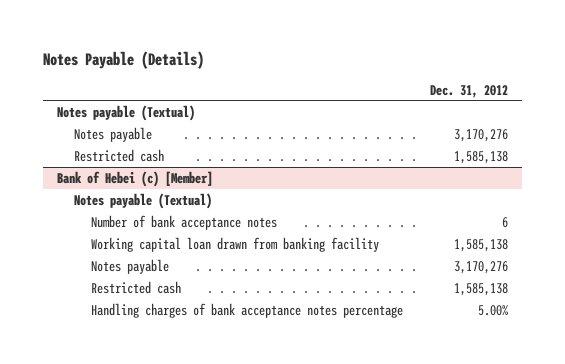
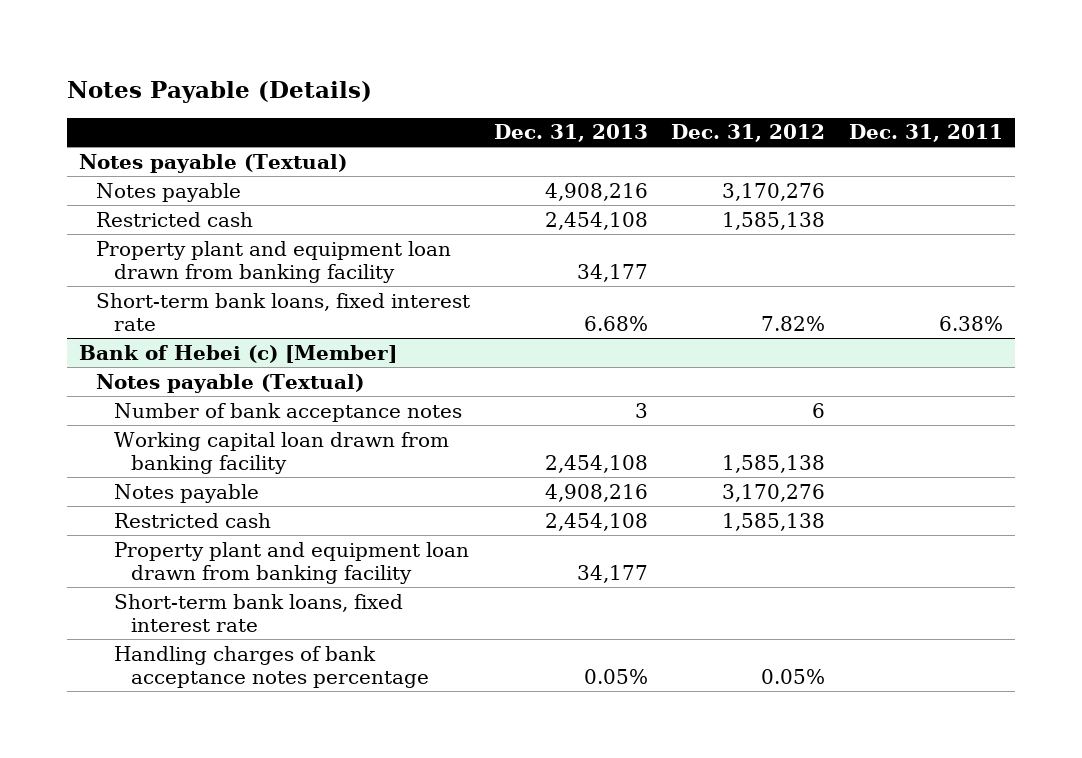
none -> [493,124,648,143] Dec. 31, 2013
none -> [849,124,1004,143] Dec. 31, 2011
none -> [96,240,452,283] Property plant and equipment loan drawn from banking facility
none -> [96,292,471,331] Short-term bank loans, fixed interest rate
none -> [113,541,469,584] Property plant and equipment loan drawn from banking facility
none -> [113,593,403,632] Short-term bank loans, fixed interest rate
[478,304,509,316] 5.00% -> [761,668,826,684] 0.05%

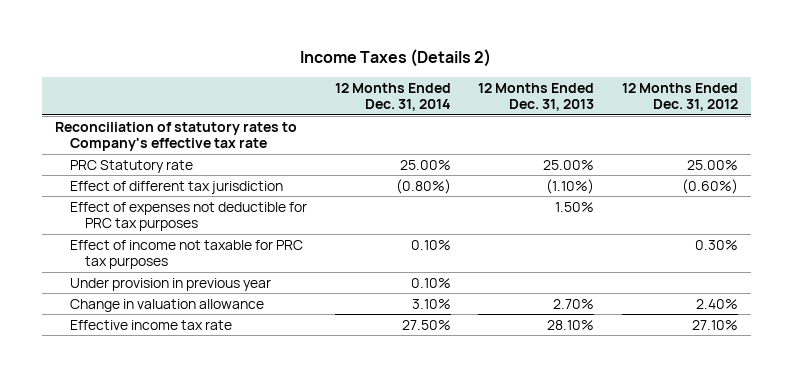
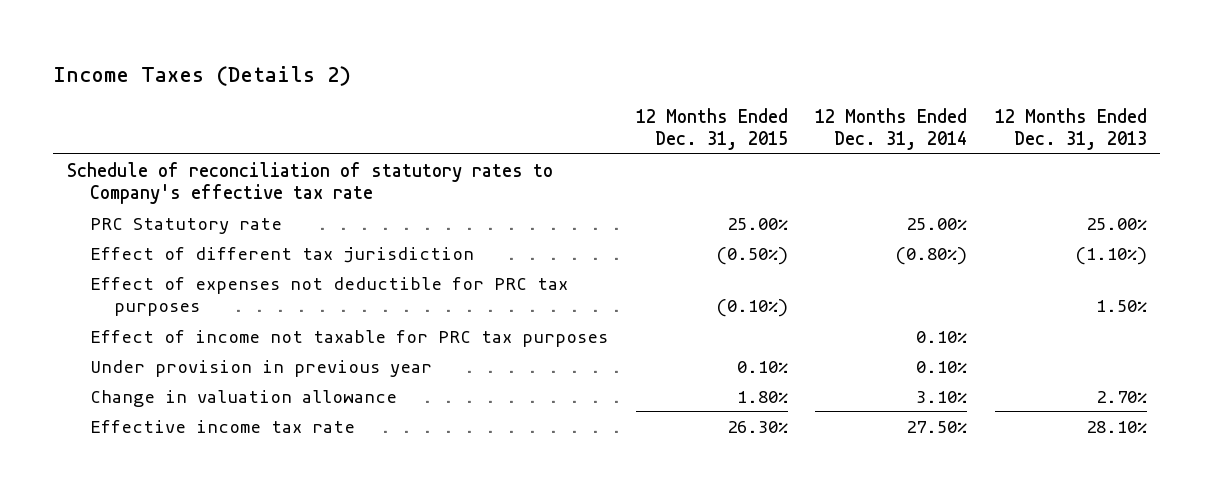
[621,82,738,112] 12 Months Ended Dec. 31, 2012 -> none
none -> [635,107,788,150] 12 Months Ended Dec. 31, 2015
[55,121,298,152] Reconciliation of statutory rates to Company's effective tax rate -> [67,161,554,204] Schedule of reconciliation of statutory rates to Company's effective tax rate

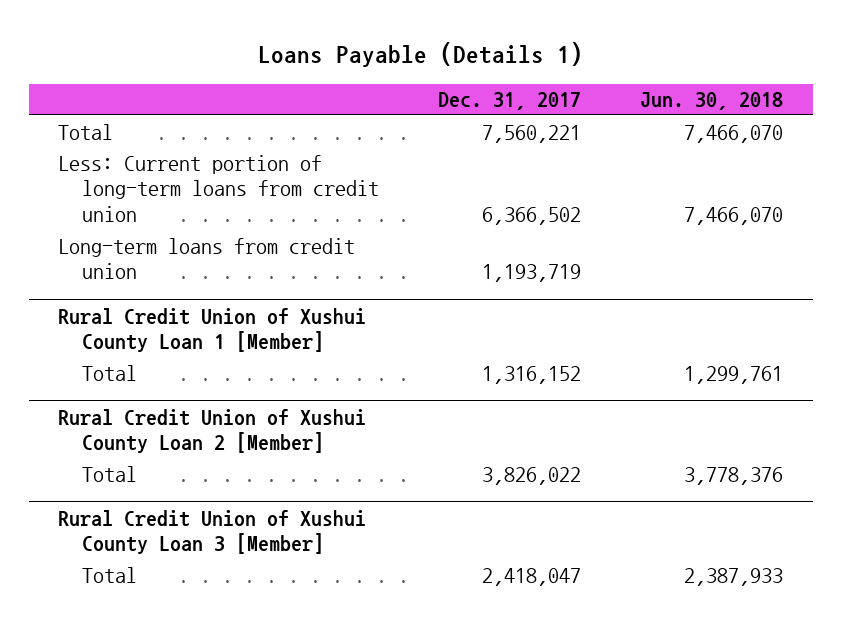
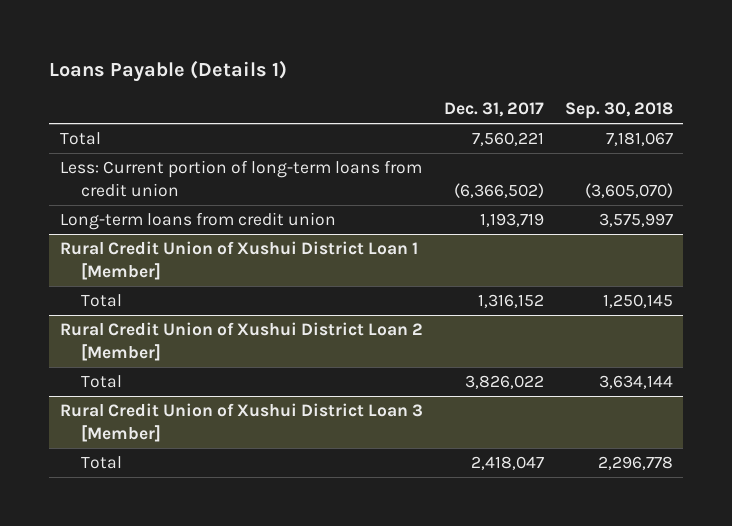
[640,92,784,111] Jun. 30, 2018 -> none
none -> [564,101,673,119] Sep. 30, 2018
[482,207,582,226] 6,366,502 -> [453,182,544,198] (6,366,502)
[58,307,367,353] Rural Credit Union of Xushui County Loan 1 [Member] -> [59,241,418,280] Rural Credit Union of Xushui District Loan 1 [Member]
[58,408,367,454] Rural Credit Union of Xushui County Loan 2 [Member] -> [59,322,423,361] Rural Credit Union of Xushui District Loan 2 [Member]
[58,509,367,555] Rural Credit Union of Xushui County Loan 3 [Member] -> [59,403,423,442] Rural Credit Union of Xushui District Loan 3 [Member]

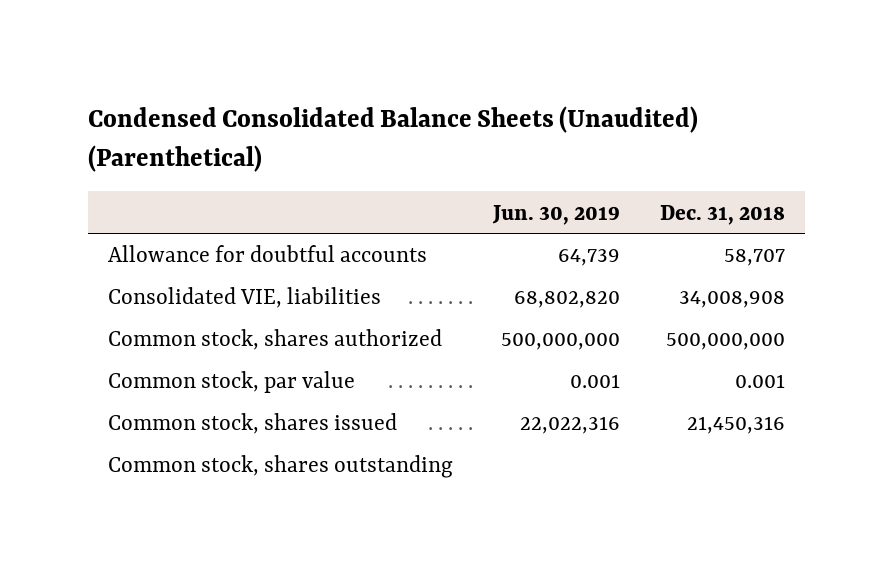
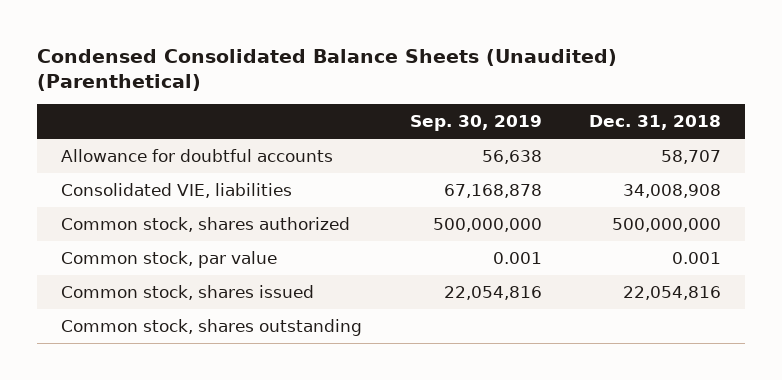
[491,204,620,225] Jun. 30, 2019 -> none
none -> [409,115,542,132] Sep. 30, 2019
[686,416,785,435] 21,450,316 -> [623,285,722,300] 22,054,816

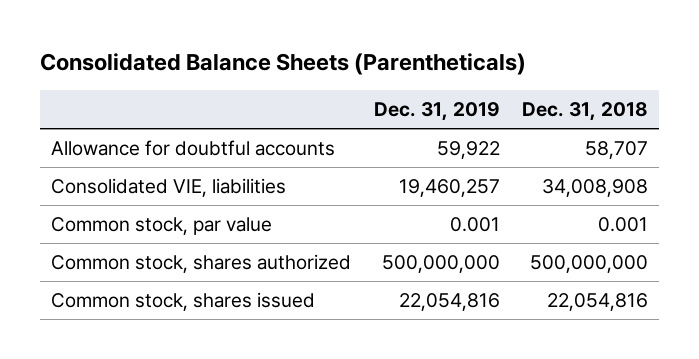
[37,48,618,91] Condensed Consolidated Balance Sheets (Unaudited) (Parenthetical) -> [40,53,527,76] Consolidated Balance Sheets (Parentheticals)
[409,115,542,132] Sep. 30, 2019 -> none
none -> [373,102,500,122] Dec. 31, 2019
[61,216,351,232] Common stock, shares authorized -> [51,254,352,274] Common stock, shares authorized
[61,318,363,336] Common stock, shares outstanding -> none

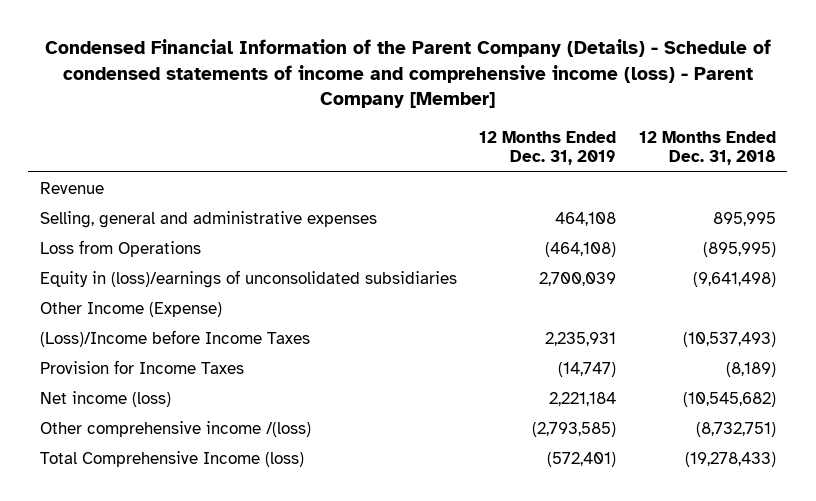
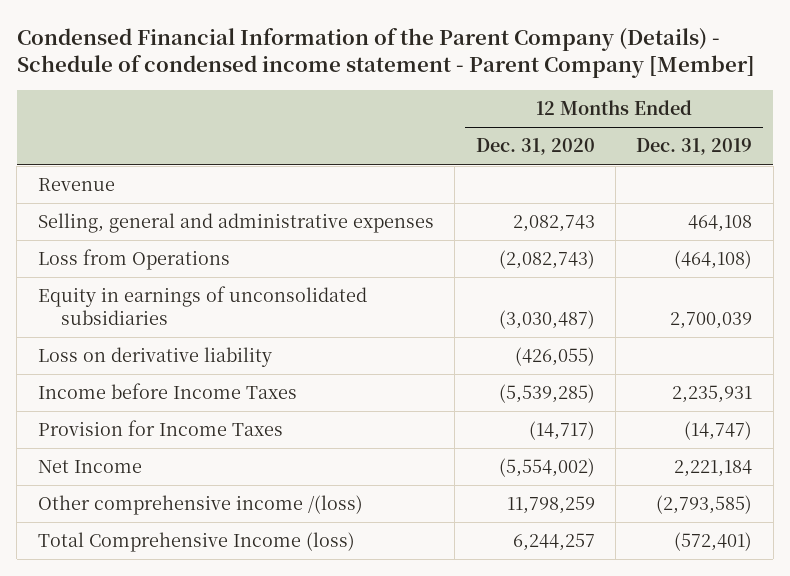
[44,38,771,109] Condensed Financial Information of the Parent Company (Details) - Schedule of condensed statements of income and comprehensive income (loss) - Parent Company [Member] -> [16,27,755,79] Condensed Financial Information of the Parent Company (Details) - Schedule of condensed income statement - Parent Company [Member]
[639,130,777,166] 12 Months Ended Dec. 31, 2018 -> none
none -> [475,138,595,156] Dec. 31, 2020
[39,301,222,317] Other Income (Expense) -> none
[39,269,457,288] Equity in (loss)/earnings of unconsolidated subsidiaries -> [37,286,367,326] Equity in earnings of unconsolidated subsidiaries
none -> [37,347,272,368] Loss on derivative liability
[39,329,310,347] (Loss)/Income before Income Taxes -> [37,383,297,400] Income before Income Taxes
[39,390,171,407] Net income (loss) -> [37,460,142,474] Net Income

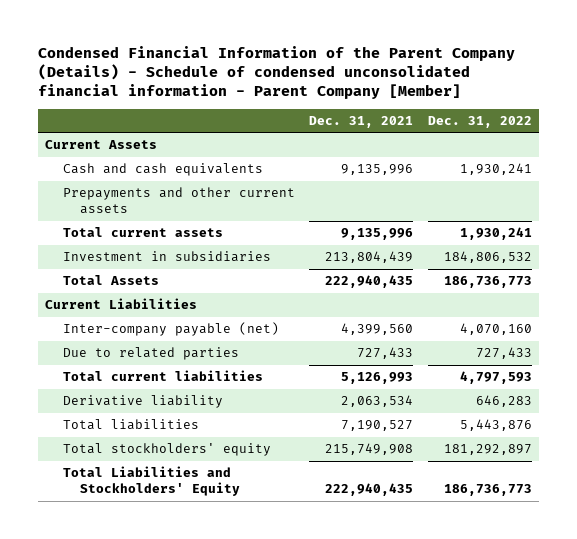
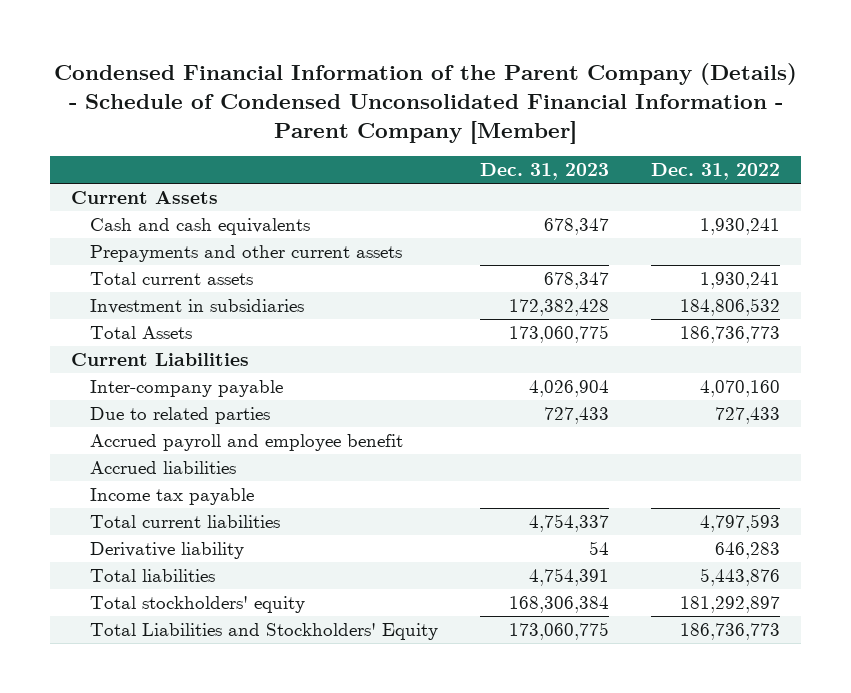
[38,45,516,100] Condensed Financial Information of the Parent Company (Details) - Schedule of condensed unconsolidated financial information - Parent Company [Member] -> [53,62,797,144] Condensed Financial Information of the Parent Company (Details) - Schedule of Condensed Unconsolidated Financial Information - Parent Company [Member]
[309,115,414,128] Dec. 31, 2021 -> none
none -> [479,163,609,181] Dec. 31, 2023
[62,322,279,337] Inter-company payable (net) -> [90,379,284,397] Inter-company payable
none -> [90,433,404,451] Accrued payroll and employee benefit
none -> [90,460,237,474] Accrued liabilities
none -> [90,487,255,505] Income tax payable

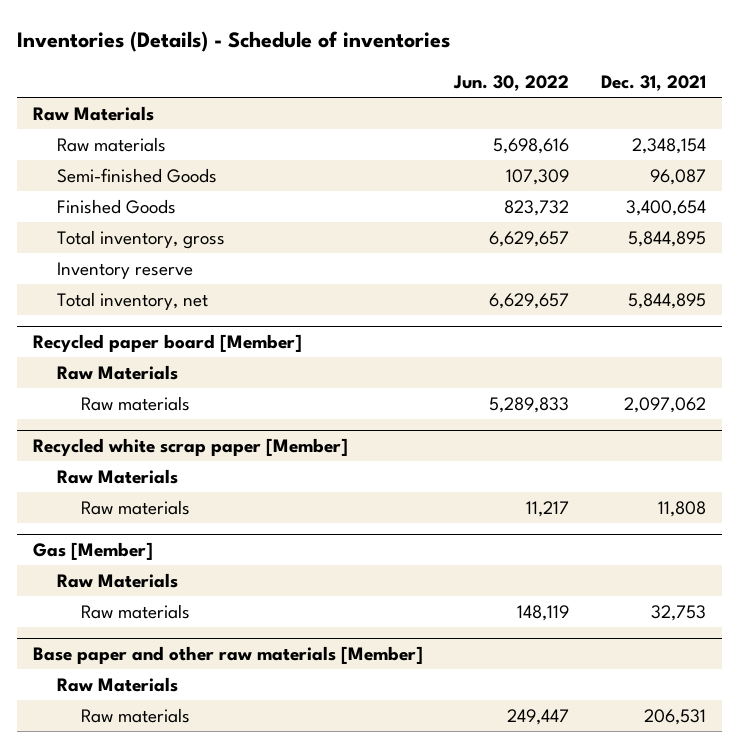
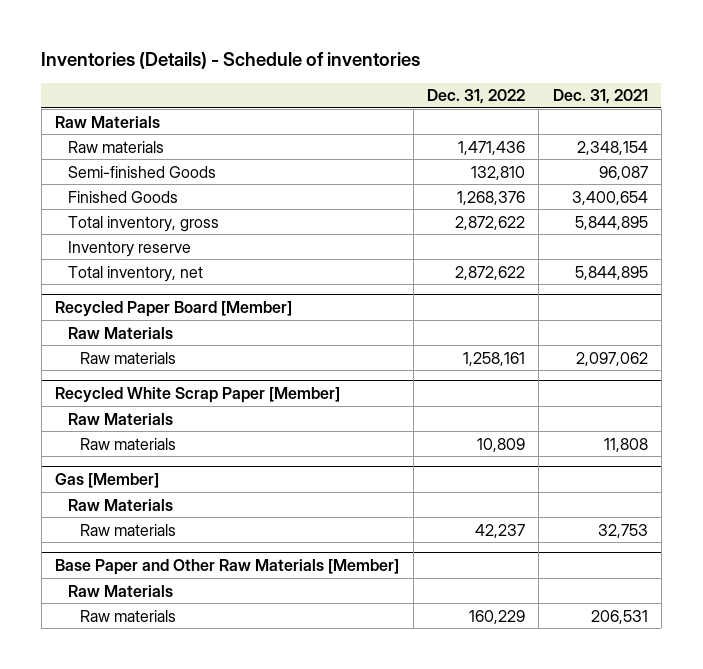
[453,74,570,91] Jun. 30, 2022 -> none
none -> [426,89,525,105] Dec. 31, 2022
[32,334,302,353] Recycled paper board [Member] -> [55,300,293,317] Recycled Paper Board [Member]
[32,438,348,457] Recycled white scrap paper [Member] -> [55,386,341,403] Recycled White Scrap Paper [Member]
[32,646,423,665] Base paper and other raw materials [Member] -> [55,558,400,575] Base Paper and Other Raw Materials [Member]

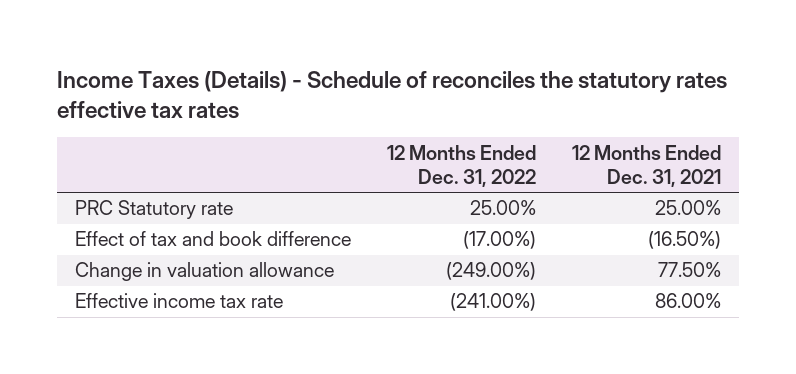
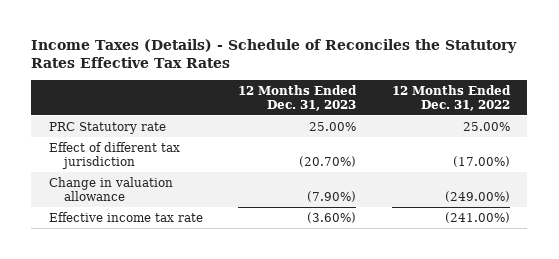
[57,70,728,119] Income Taxes (Details) - Schedule of reconciles the statutory rates effective tax rates -> [31,38,518,69] Income Taxes (Details) - Schedule of Reconciles the Statutory Rates Effective Tax Rates
[571,144,721,187] 12 Months Ended Dec. 31, 2021 -> none
none -> [238,84,358,111] 12 Months Ended Dec. 31, 2023
[75,231,352,247] Effect of tax and book difference -> [48,141,180,169] Effect of different tax jurisdiction

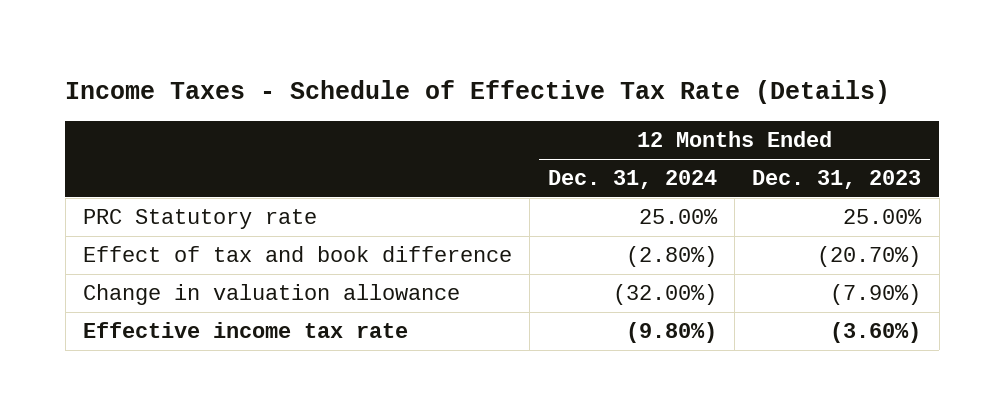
[31,38,518,69] Income Taxes (Details) - Schedule of Reconciles the Statutory Rates Effective Tax Rates -> [65,80,891,105] Income Taxes - Schedule of Effective Tax Rate (Details)
[391,84,511,111] 12 Months Ended Dec. 31, 2022 -> none
none -> [547,170,717,190] Dec. 31, 2024
[48,141,180,169] Effect of different tax jurisdiction -> none
none -> [83,246,513,263] Effect of tax and book difference

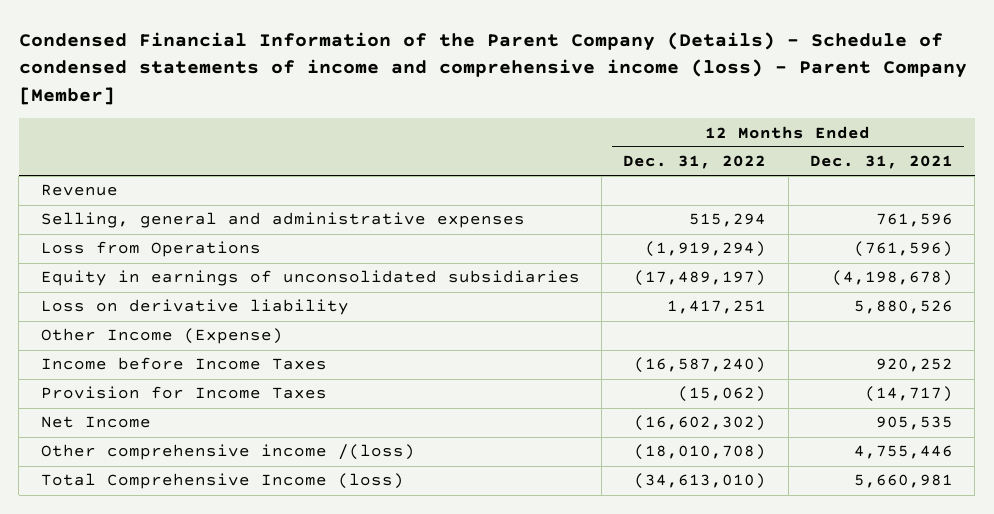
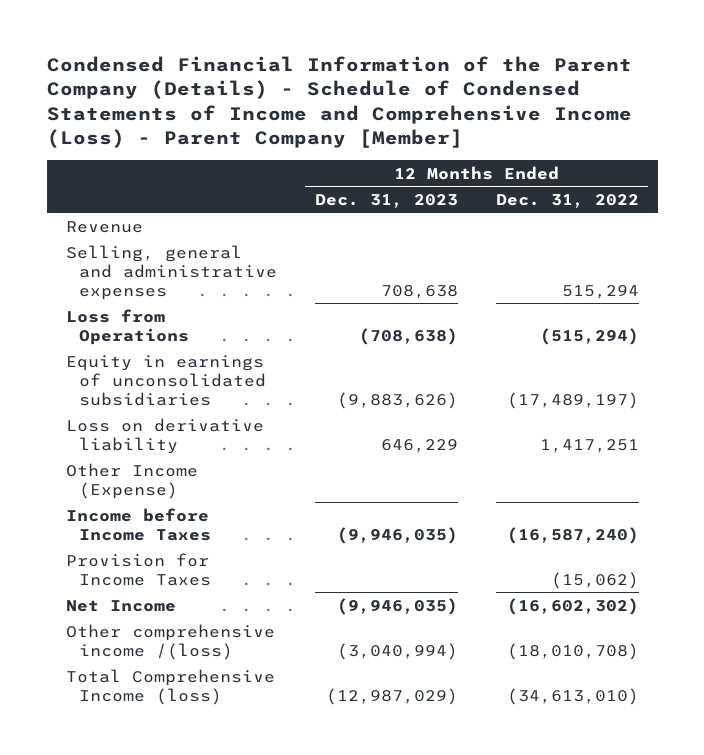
[18,32,967,105] Condensed Financial Information of the Parent Company (Details) - Schedule of condensed statements of income and comprehensive income (loss) - Parent Company [Member] -> [46,56,632,149] Condensed Financial Information of the Parent Company (Details) - Schedule of Condensed Statements of Income and Comprehensive Income (Loss) - Parent Company [Member]
[810,155,954,170] Dec. 31, 2021 -> none
none -> [314,193,458,208] Dec. 31, 2023
[645,241,767,258] (1,919,294) -> [539,327,639,345] (515,294)

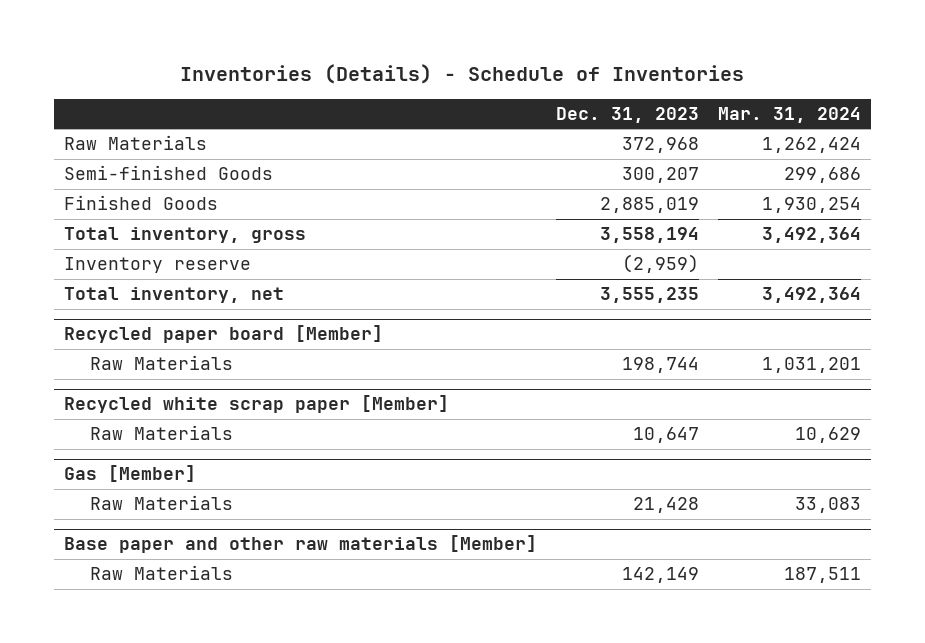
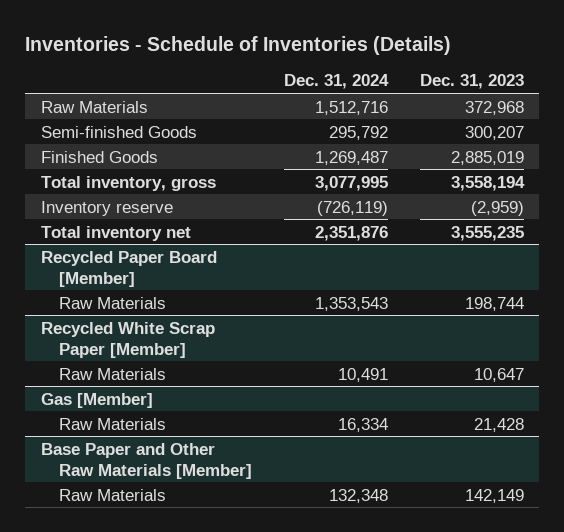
[180,64,745,85] Inventories (Details) - Schedule of Inventories -> [24,35,451,55] Inventories - Schedule of Inventories (Details)
[718,106,862,123] Mar. 31, 2024 -> none
none -> [283,74,389,90] Dec. 31, 2024
[63,287,284,304] Total inventory, net -> [40,225,191,241] Total inventory net
[63,325,383,344] Recycled paper board [Member] -> [40,250,217,287] Recycled Paper Board [Member]
[63,395,449,414] Recycled white scrap paper [Member] -> [40,321,215,358] Recycled White Scrap Paper [Member]
[63,535,537,554] Base paper and other raw materials [Member] -> [40,442,253,479] Base Paper and Other Raw Materials [Member]

